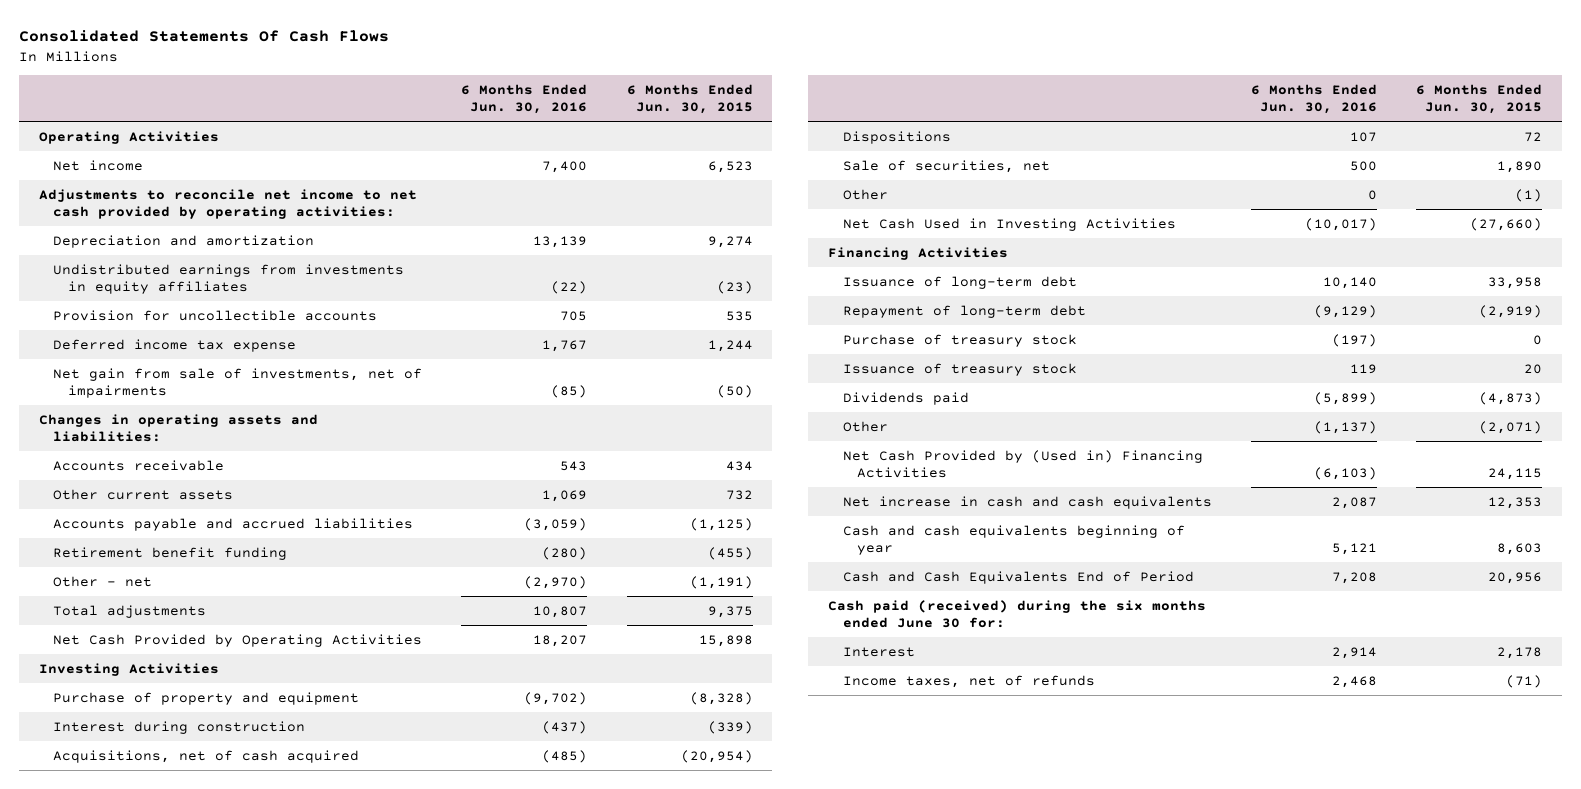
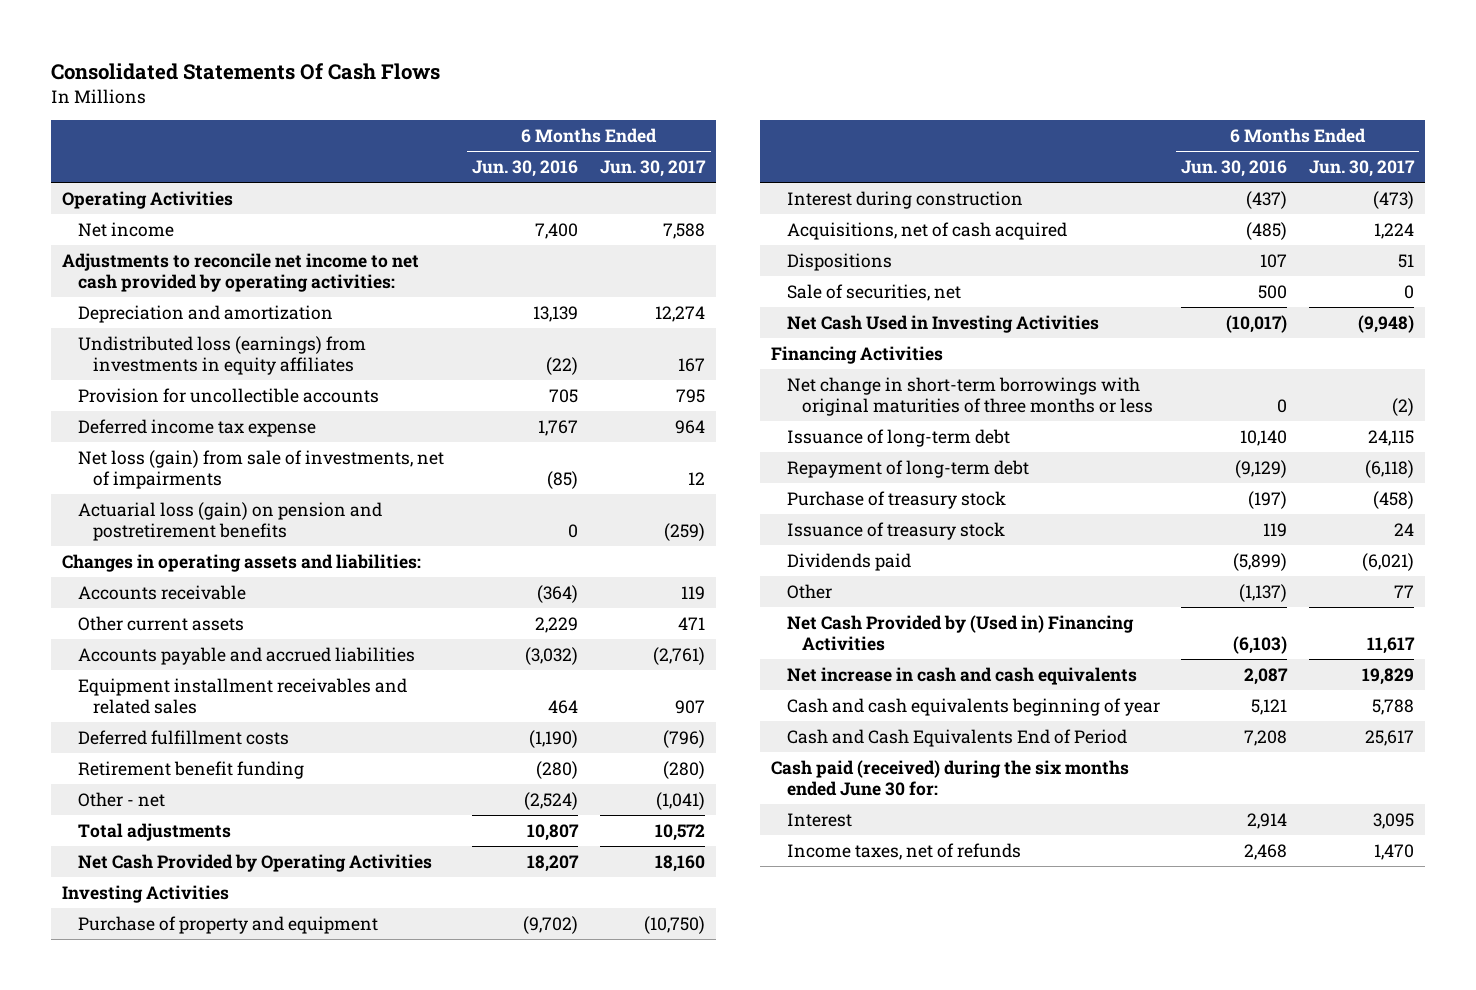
[626,83,753,115] 6 Months Ended Jun. 30, 2015 -> none
none -> [600,160,707,178] Jun. 30, 2017
[53,263,405,295] Undistributed earnings from investments in equity affiliates -> [77,335,366,376] Undistributed loss (earnings) from investments in equity affiliates
[53,367,423,399] Net gain from sale of investments, net of impairments -> [77,449,444,490] Net loss (gain) from sale of investments, net of impairments
none -> [77,501,382,542] Actuarial loss (gain) on pension and postretirement benefits
[560,460,588,471] 543 -> [537,584,579,603] (364)
[542,489,588,502] 1,069 -> [535,616,579,633] 2,229
[524,517,588,531] (3,059) -> [525,646,579,665] (3,032)
none -> [77,677,407,715] Equipment installment receivables and related sales
none -> [77,729,289,745] Deferred fulfillment costs
[524,575,588,589] (2,970) -> [524,791,579,810] (2,524)
[842,188,888,200] Other -> none
none -> [786,376,1154,417] Net change in short-term borrowings with original maturities of three months or less

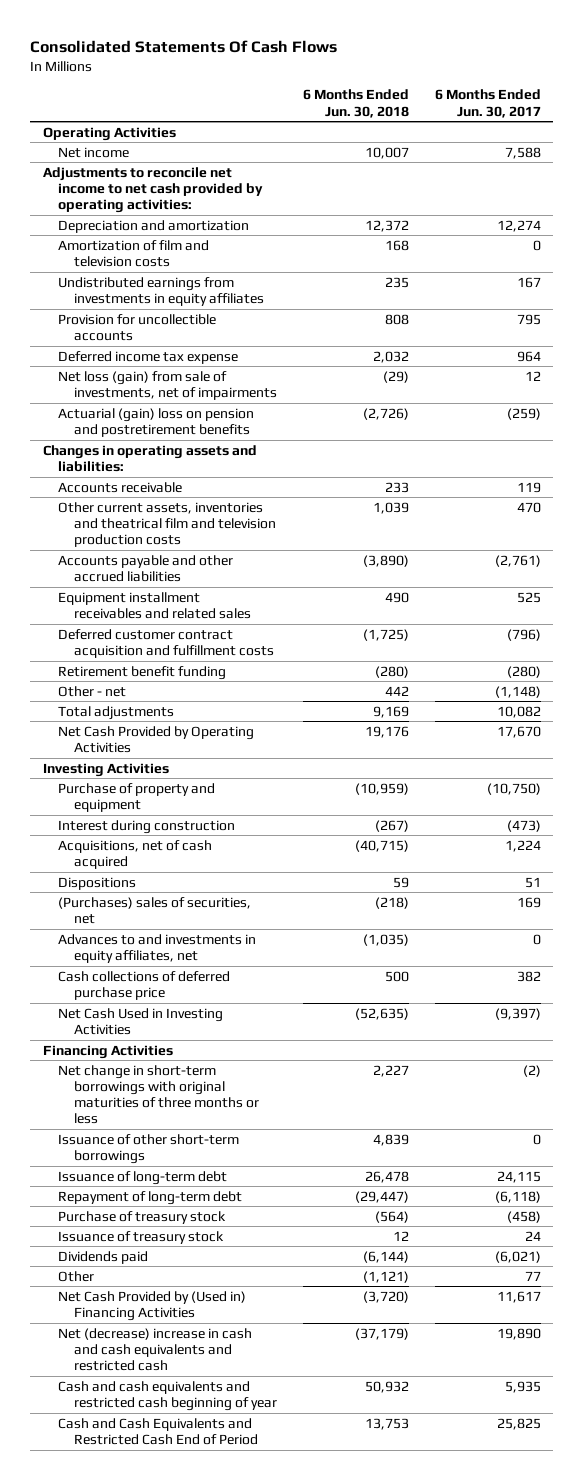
[472,160,579,178] Jun. 30, 2016 -> none
none -> [302,89,409,118] 6 Months Ended Jun. 30, 2018
none -> [58,239,210,267] Amortization of film and television costs
[77,335,366,376] Undistributed loss (earnings) from investments in equity affiliates -> [58,276,264,306] Undistributed earnings from investments in equity affiliates
[77,501,382,542] Actuarial loss (gain) on pension and postretirement benefits -> [58,407,255,437] Actuarial (gain) loss on pension and postretirement benefits
[77,615,244,631] Other current assets -> [58,501,276,548] Other current assets, inventories and theatrical film and television production costs
[678,616,706,630] 471 -> [516,501,541,513] 470
[77,646,415,665] Accounts payable and accrued liabilities -> [58,554,234,582] Accounts payable and other accrued liabilities
[675,700,706,715] 907 -> [516,591,541,603] 525
[77,729,289,745] Deferred fulfillment costs -> [58,628,274,658] Deferred customer contract acquisition and fulfillment costs
[656,791,706,810] (1,041) -> [494,685,541,698] (1,148)
[655,823,706,841] 10,572 -> [496,705,541,718] 10,082
[655,854,706,872] 18,160 -> [496,725,541,738] 17,670
[786,283,961,301] Sale of securities, net -> [58,896,252,924] (Purchases) sales of securities, net
[1403,284,1414,299] 0 -> [516,896,541,908] 169
none -> [58,933,257,963] Advances to and investments in equity affiliates, net
none -> [58,970,231,1000] Cash collections of deferred purchase price
[1357,314,1414,333] (9,948) -> [494,1007,541,1020] (9,397)
none -> [58,1133,240,1164] Issuance of other short-term borrowings
[770,759,1129,797] Cash paid (received) during the six months ended June 30 for: -> none
[786,812,852,827] Interest -> none
[786,842,1021,860] Income taxes, net of refunds -> none
[786,666,1137,685] Net increase in cash and cash equivalents -> [58,1327,253,1372] Net (decrease) increase in cash and cash equivalents and restricted cash
[1361,667,1414,685] 19,829 -> [496,1327,541,1340] 19,890
[786,697,1160,716] Cash and cash equivalents beginning of year -> [58,1380,277,1411] Cash and cash equivalents and restricted cash beginning of year
[1371,698,1414,715] 5,788 -> [504,1380,541,1393] 5,935
[786,728,1127,747] Cash and Cash Equivalents End of Period -> [58,1417,258,1445] Cash and Cash Equivalents and Restricted Cash End of Period
[1364,729,1414,746] 25,617 -> [496,1417,541,1430] 25,825

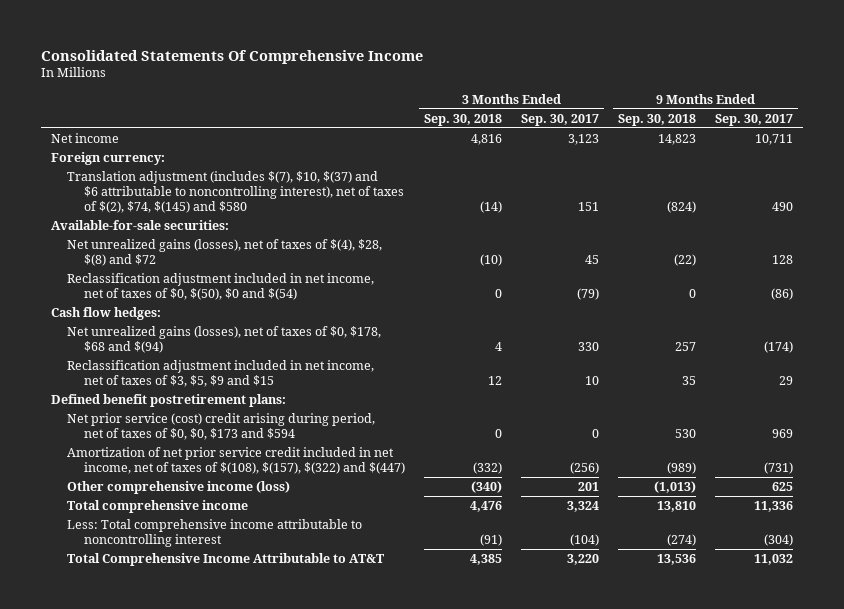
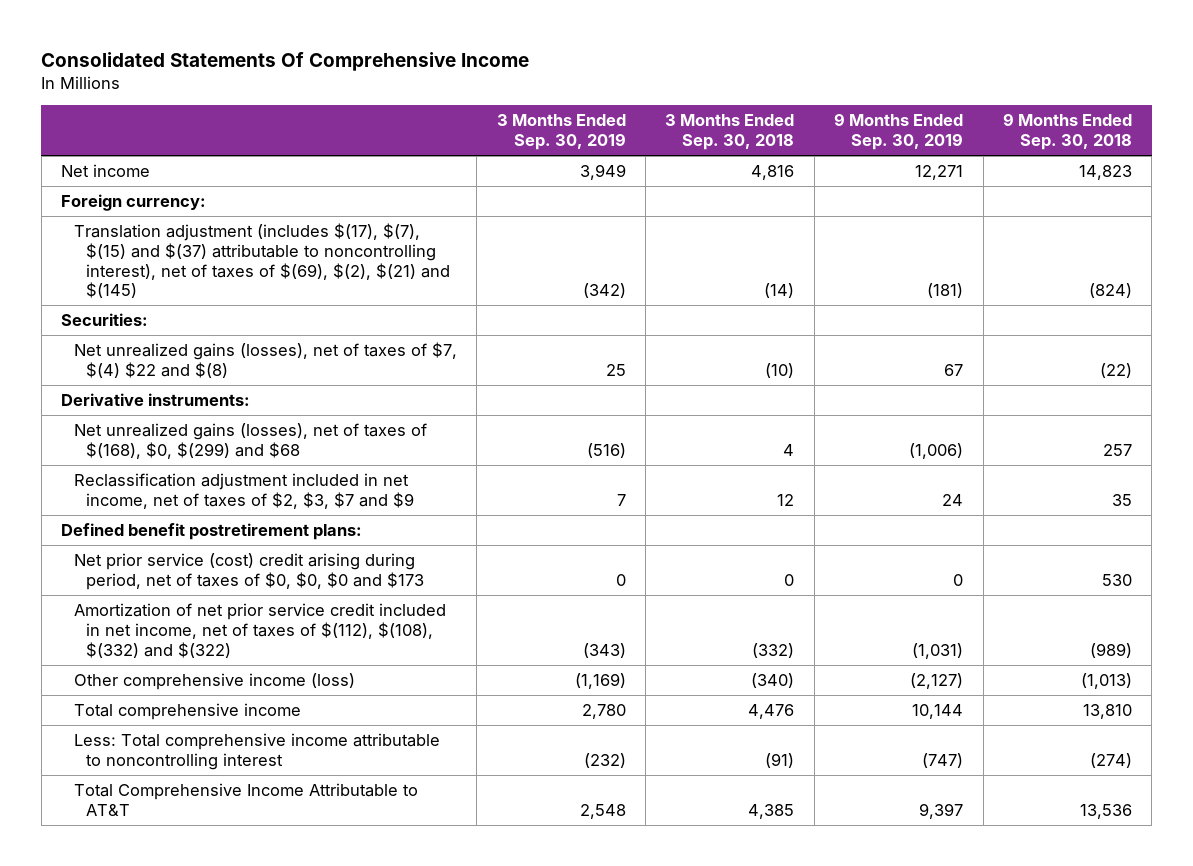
[521,113,600,126] Sep. 30, 2017 -> none
[715,113,794,126] Sep. 30, 2017 -> none
none -> [496,114,626,150] 3 Months Ended Sep. 30, 2019
none -> [834,113,964,150] 9 Months Ended Sep. 30, 2019
[67,272,375,300] Reclassification adjustment included in net income, net of taxes of $0, $(50), $0 and $(54) -> none
[67,170,404,213] Translation adjustment (includes $(7), $10, $(37) and $6 attributable to noncontrolling interest), net of taxes of $(2), $74, $(145) and $580 -> [73,223,451,299] Translation adjustment (includes $(17), $(7), $(15) and $(37) attributable to noncontrolling interest), net of taxes of $(69), $(2), $(21) and $(145)
[50,219,229,230] Available-for-sale securities: -> [61,313,149,327] Securities:
[67,238,383,266] Net unrealized gains (losses), net of taxes of $(4), $28, $(8) and $72 -> [73,342,457,378] Net unrealized gains (losses), net of taxes of $7, $(4) $22 and $(8)
[50,306,161,320] Cash flow hedges: -> [61,393,251,407] Derivative instruments:
[67,325,382,353] Net unrealized gains (losses), net of taxes of $0, $178, $68 and $(94) -> [73,423,427,459] Net unrealized gains (losses), net of taxes of $(168), $0, $(299) and $68
[67,359,375,387] Reclassification adjustment included in net income, net of taxes of $3, $5, $9 and $15 -> [73,473,415,509] Reclassification adjustment included in net income, net of taxes of $2, $3, $7 and $9
[67,412,376,440] Net prior service (cost) credit arising during period, net of taxes of $0, $0, $173 and $594 -> [73,553,425,590] Net prior service (cost) credit arising during period, net of taxes of $0, $0, $0 and $173
[67,446,405,474] Amortization of net prior service credit included in net income, net of taxes of $(108), $(157), $(322) and $(447) -> [73,603,446,658] Amortization of net prior service credit included in net income, net of taxes of $(112), $(108), $(332) and $(322)

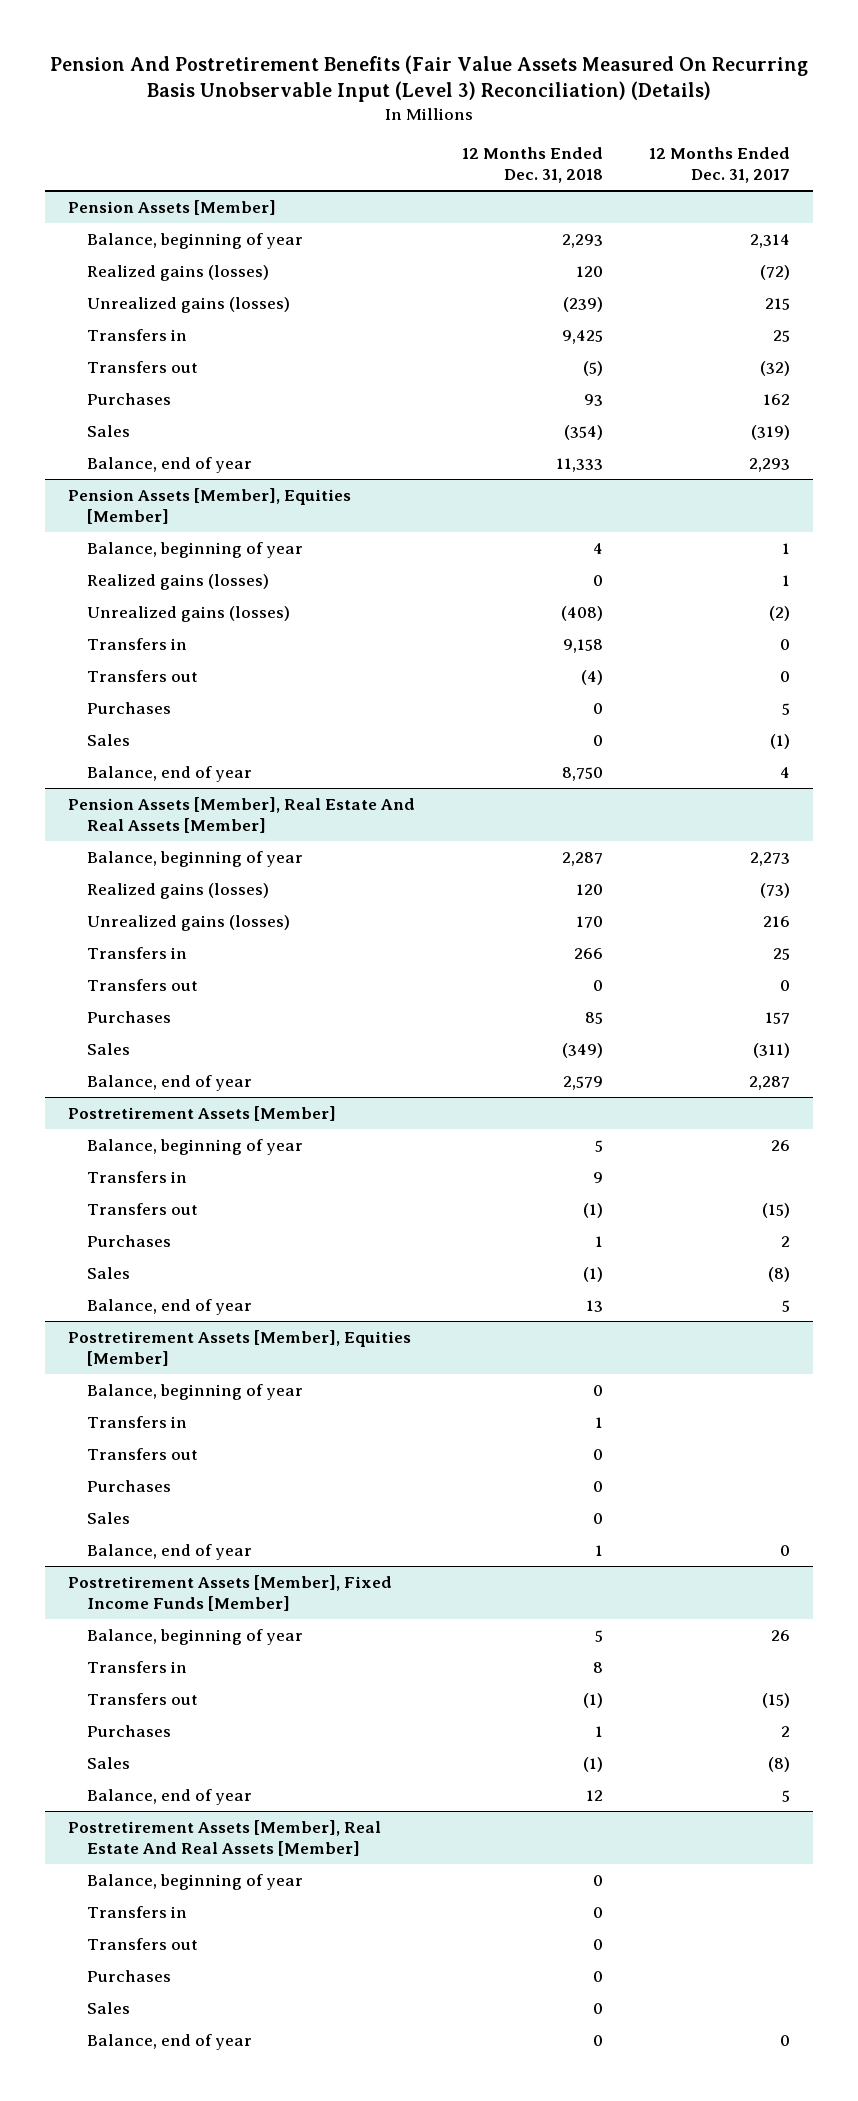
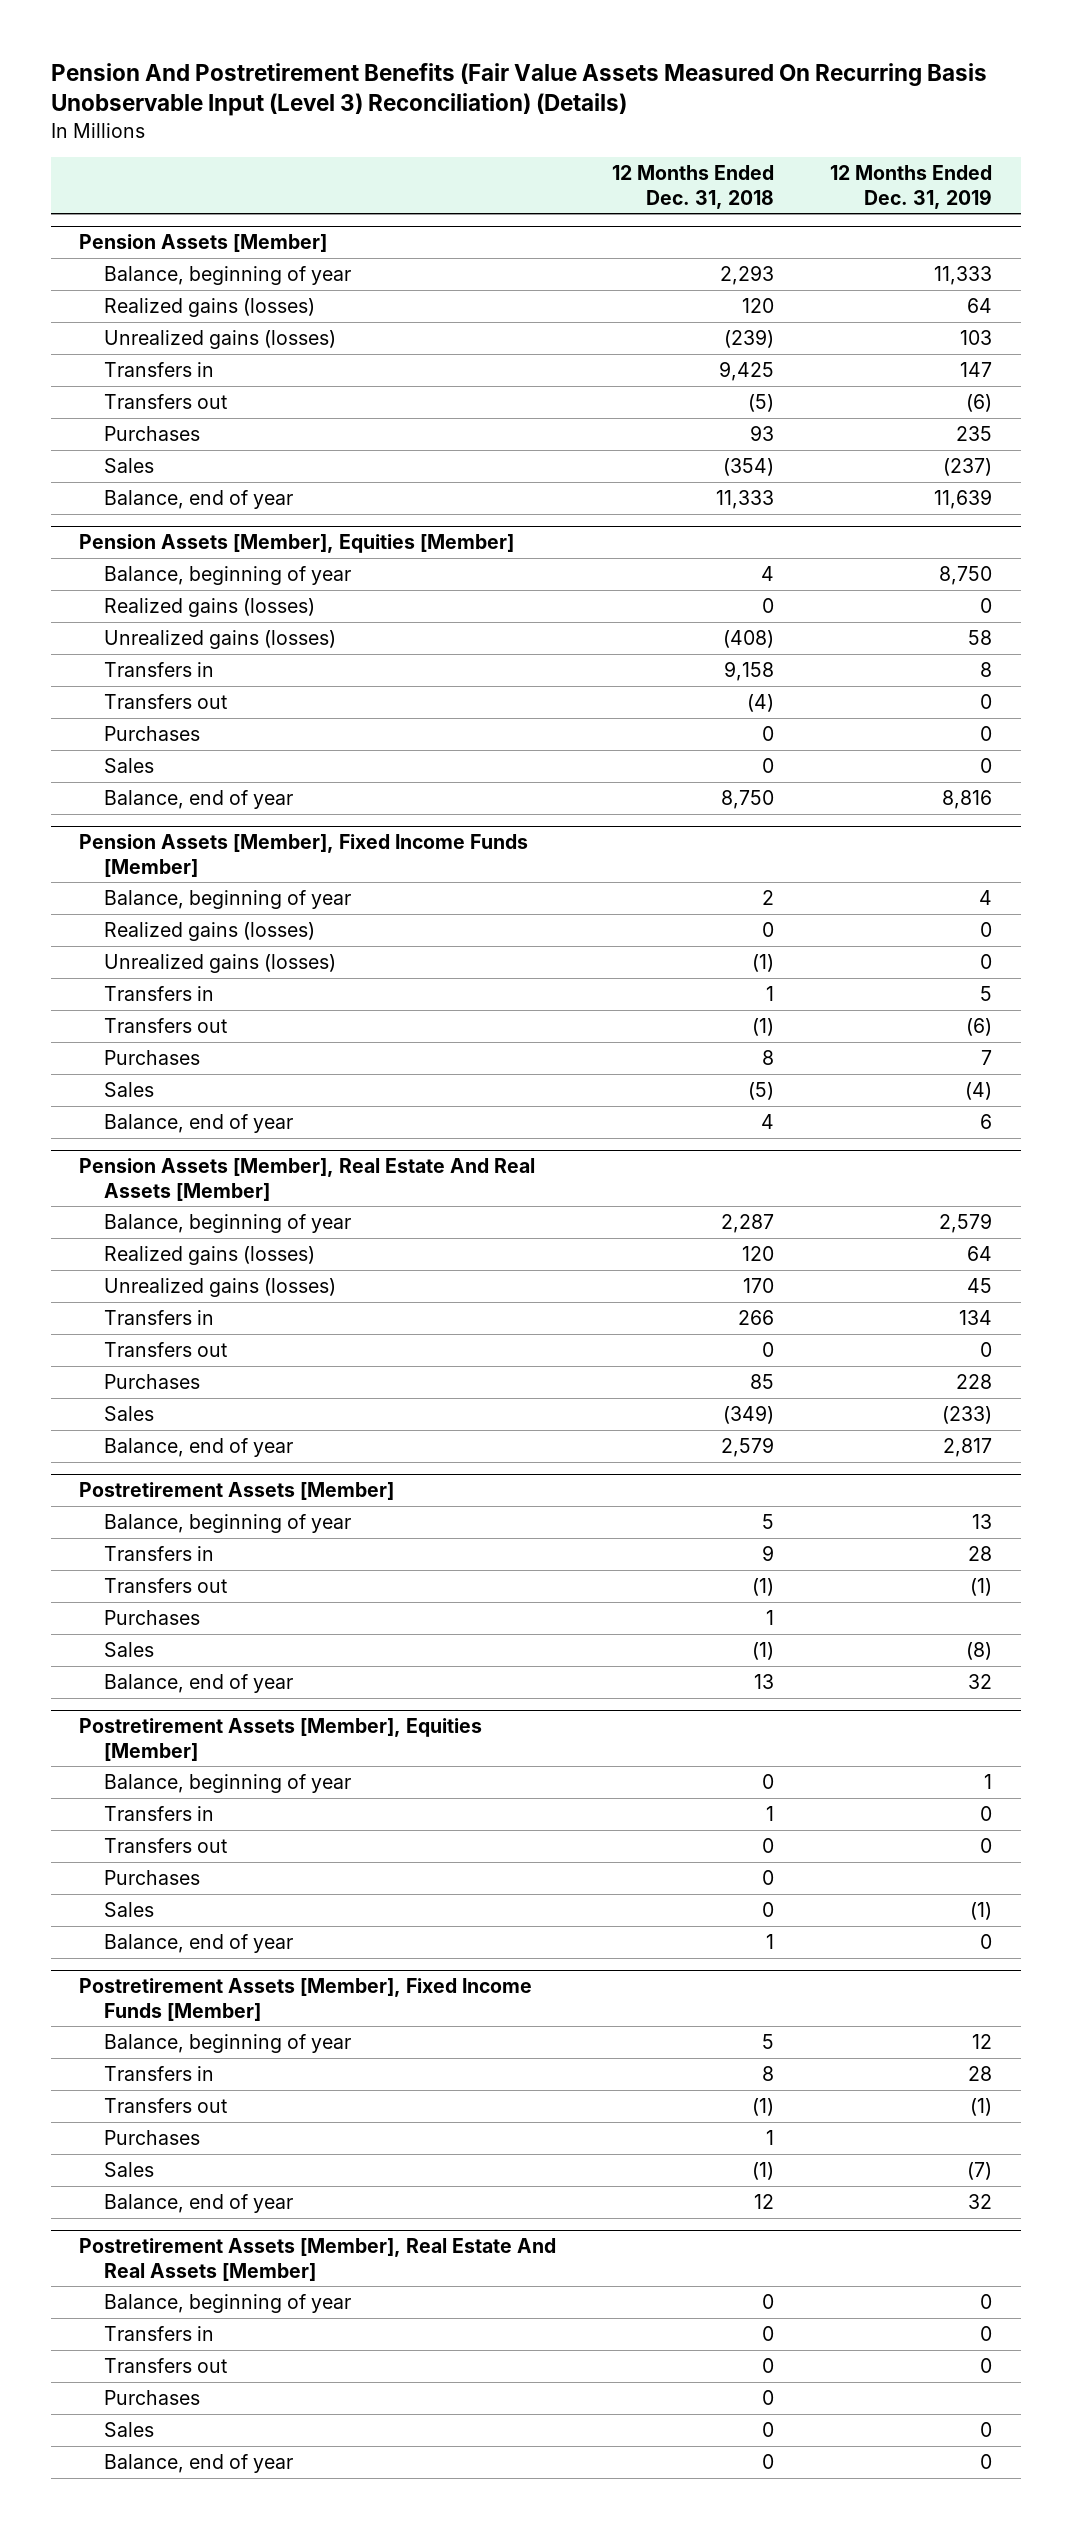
[649,146,791,183] 12 Months Ended Dec. 31, 2017 -> none
none -> [830,165,993,209] 12 Months Ended Dec. 31, 2019
none -> [78,834,528,877] Pension Assets [Member], Fixed Income Funds [Member]
none -> [103,889,351,909] Balance, beginning of year
none -> [103,921,315,941] Realized gains (losses)
none -> [103,953,336,973] Unrealized gains (losses)
none -> [103,985,214,1001] Transfers in
none -> [103,1017,227,1033] Transfers out
none -> [103,1049,200,1065] Purchases
none -> [103,1081,154,1097] Sales
none -> [103,1113,293,1133] Balance, end of year

